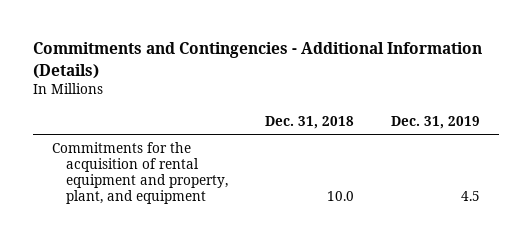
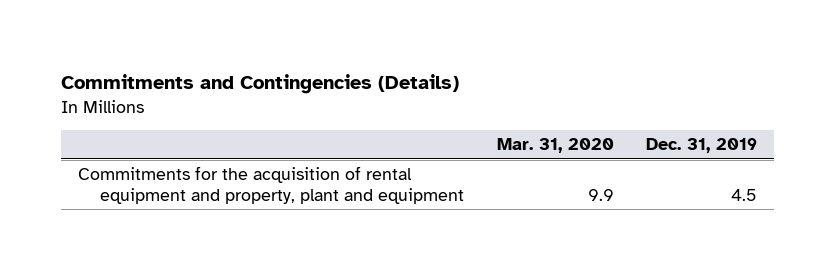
[33,42,483,79] Commitments and Contingencies - Additional Information (Details) -> [61,73,460,94] Commitments and Contingencies (Details)
[265,115,355,129] Dec. 31, 2018 -> none
none -> [496,138,614,154] Mar. 31, 2020
[51,142,229,204] Commitments for the acquisition of rental equipment and property, plant, and equipment -> [77,166,465,204] Commitments for the acquisition of rental equipment and property, plant and equipment

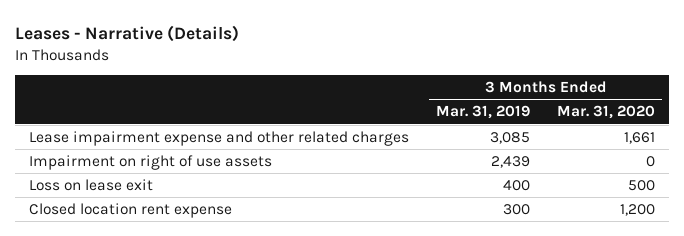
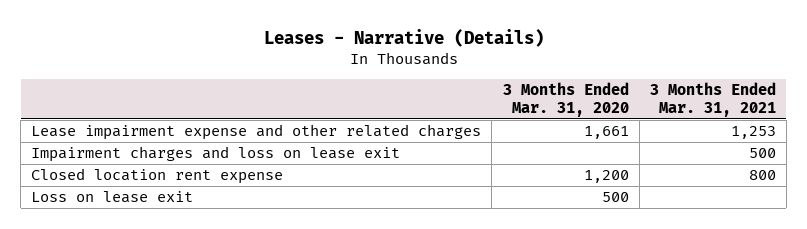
[436,105,531,120] Mar. 31, 2019 -> none
none -> [649,82,776,117] 3 Months Ended Mar. 31, 2021
[28,154,272,170] Impairment on right of use assets -> none
none -> [31,146,401,163] Impairment charges and loss on lease exit
[28,178,153,191] Loss on lease exit -> [31,191,194,204] Loss on lease exit

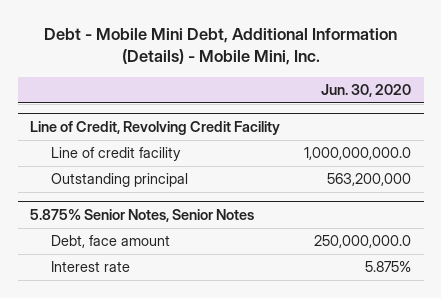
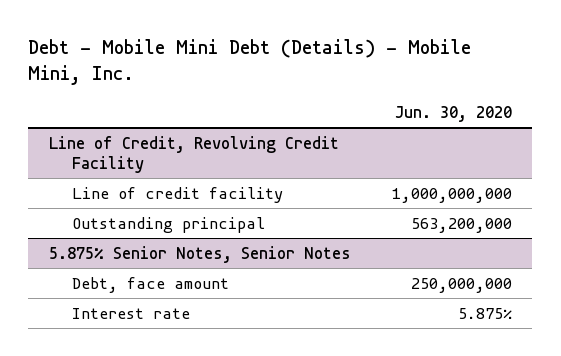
[43,27,397,66] Debt - Mobile Mini Debt, Additional Information (Details) - Mobile Mini, Inc. -> [28,39,472,86] Debt - Mobile Mini Debt (Details) - Mobile Mini, Inc.
[304,147,412,161] 1,000,000,000.0 -> [391,187,512,203] 1,000,000,000
[314,235,412,249] 250,000,000.0 -> [410,277,512,293] 250,000,000

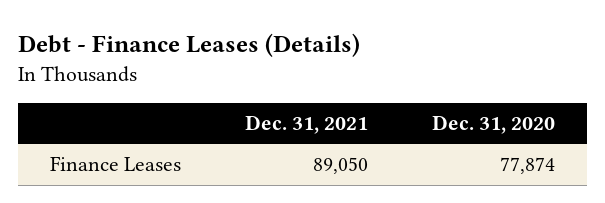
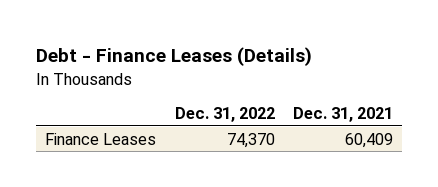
[431,114,555,134] Dec. 31, 2020 -> none
none -> [174,107,275,123] Dec. 31, 2022
[313,157,369,175] 89,050 -> [344,133,393,149] 60,409

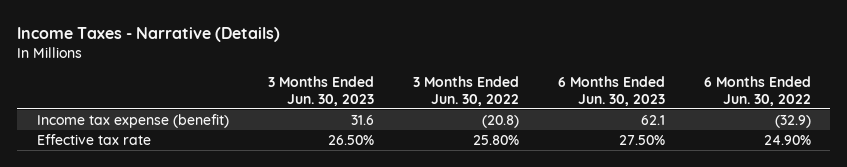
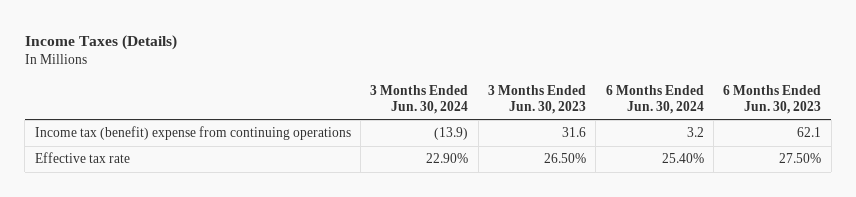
[17,26,281,42] Income Taxes - Narrative (Details) -> [24,34,177,50] Income Taxes (Details)
[412,75,519,106] 3 Months Ended Jun. 30, 2022 -> none
[703,75,811,106] 6 Months Ended Jun. 30, 2022 -> none
none -> [370,84,469,114] 3 Months Ended Jun. 30, 2024
none -> [605,84,704,114] 6 Months Ended Jun. 30, 2024
[36,114,229,129] Income tax expense (benefit) -> [34,126,351,141] Income tax (benefit) expense from continuing operations

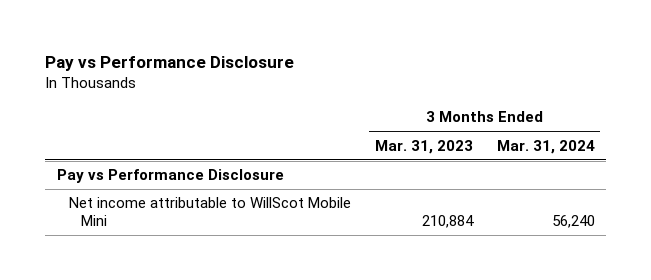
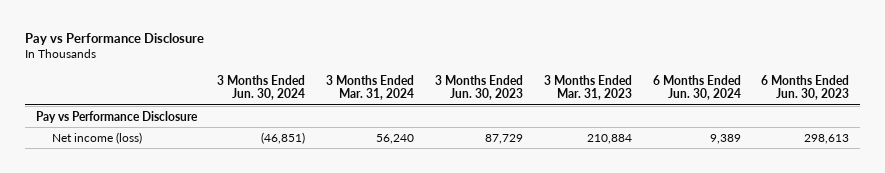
none -> [217,74,306,101] 3 Months Ended Jun. 30, 2024
none -> [435,74,524,101] 3 Months Ended Jun. 30, 2023
none -> [652,74,741,101] 6 Months Ended Jun. 30, 2024
none -> [761,74,850,101] 6 Months Ended Jun. 30, 2023
[68,197,351,226] Net income attributable to WillScot Mobile Mini -> [51,131,142,144] Net income (loss)

